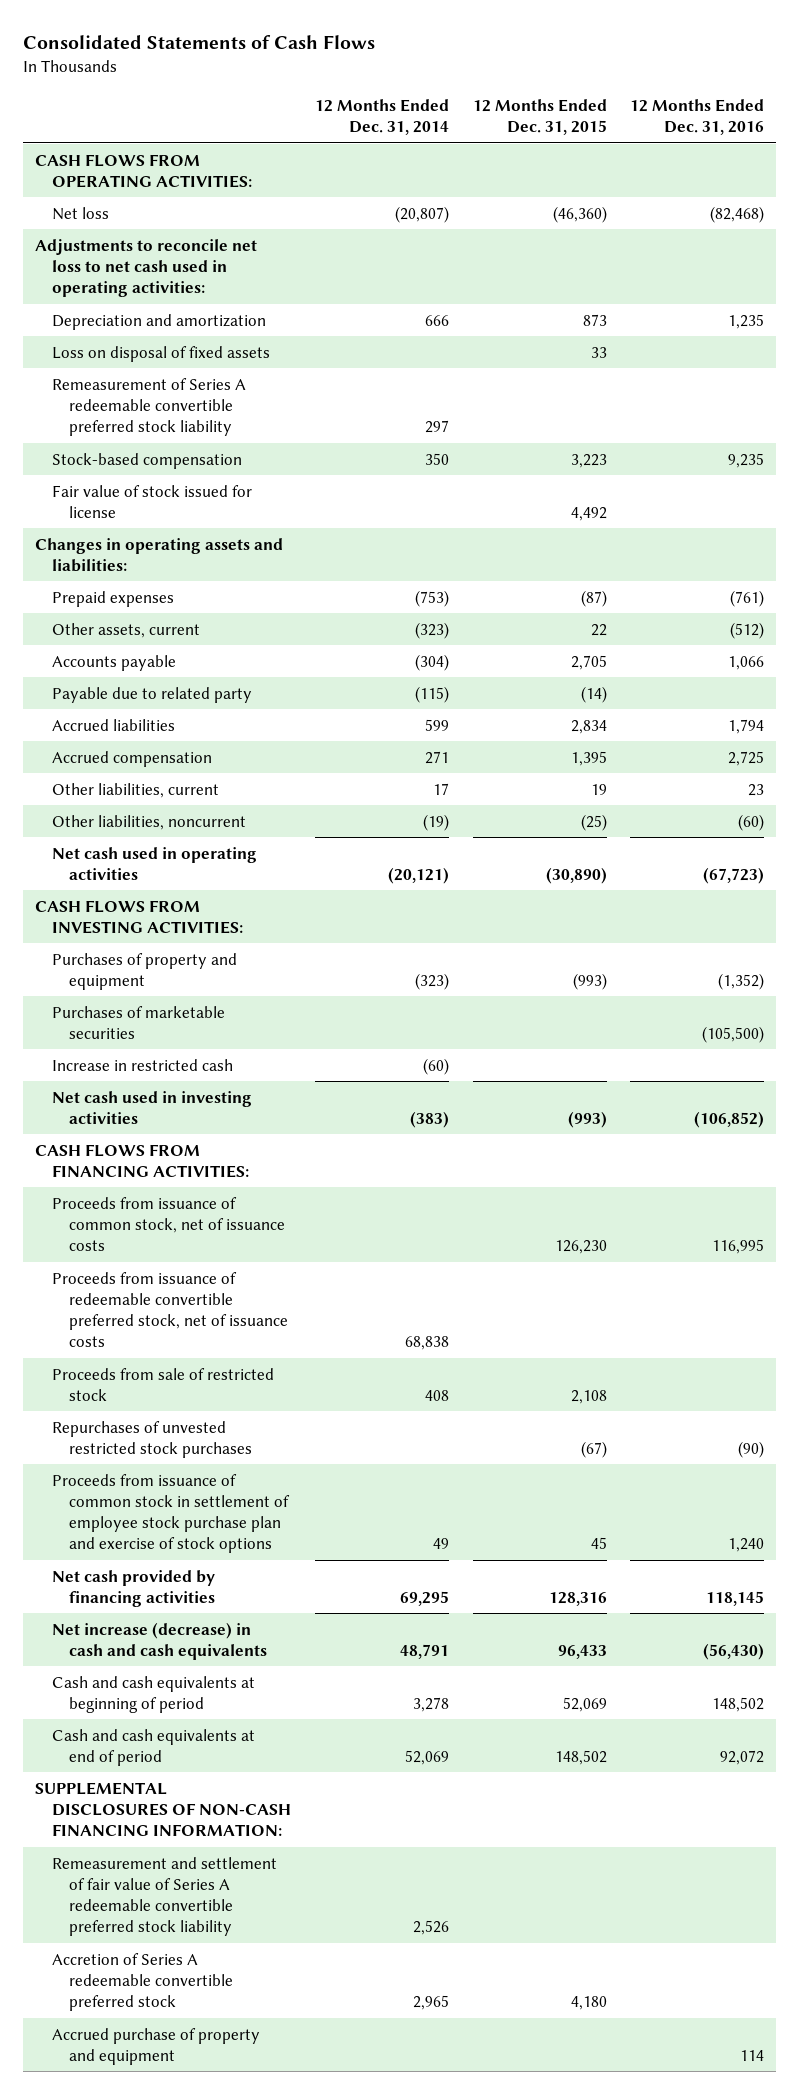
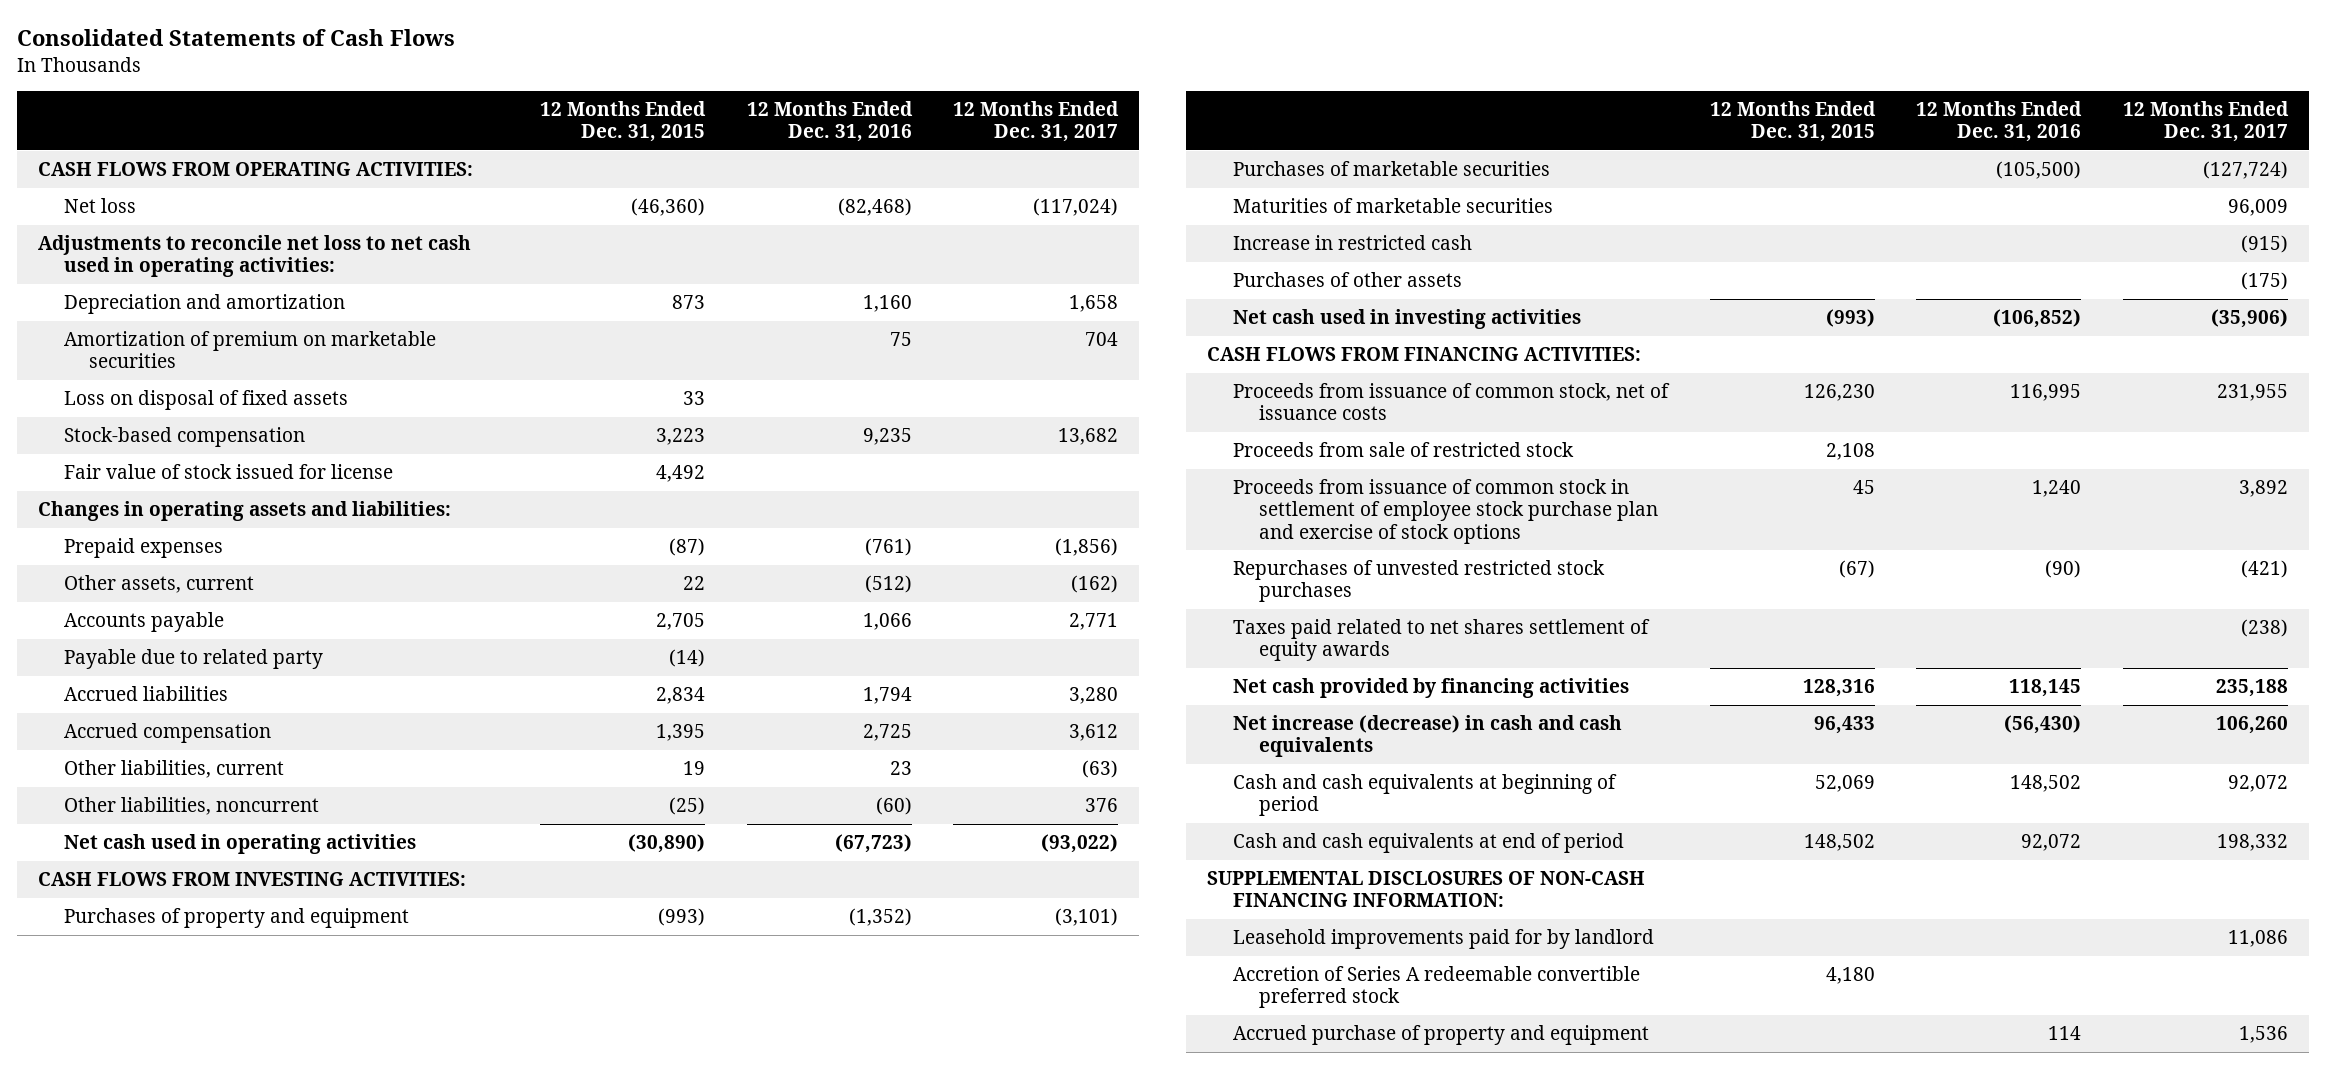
[314,99,449,136] 12 Months Ended Dec. 31, 2014 -> none
none -> [953,101,1120,143] 12 Months Ended Dec. 31, 2017
[728,313,765,329] 1,235 -> [862,295,912,313] 1,160
none -> [63,331,436,369] Amortization of premium on marketable securities
[51,377,246,436] Remeasurement of Series A redeemable convertible preferred stock liability -> none
none -> [1233,198,1554,214] Maturities of marketable securities
none -> [1233,272,1463,288] Purchases of other assets
[51,1271,289,1348] Proceeds from issuance of redeemable convertible preferred stock, net of issuance costs -> none
[51,1420,253,1458] Repurchases of unvested restricted stock purchases -> [1233,560,1606,603] Repurchases of unvested restricted stock purchases
none -> [1233,619,1651,662] Taxes paid related to net shares settlement of equity awards
[51,1856,277,1937] Remeasurement and settlement of fair value of Series A redeemable convertible preferred stock liability -> none
none -> [1233,929,1655,950] Leasehold improvements paid for by landlord

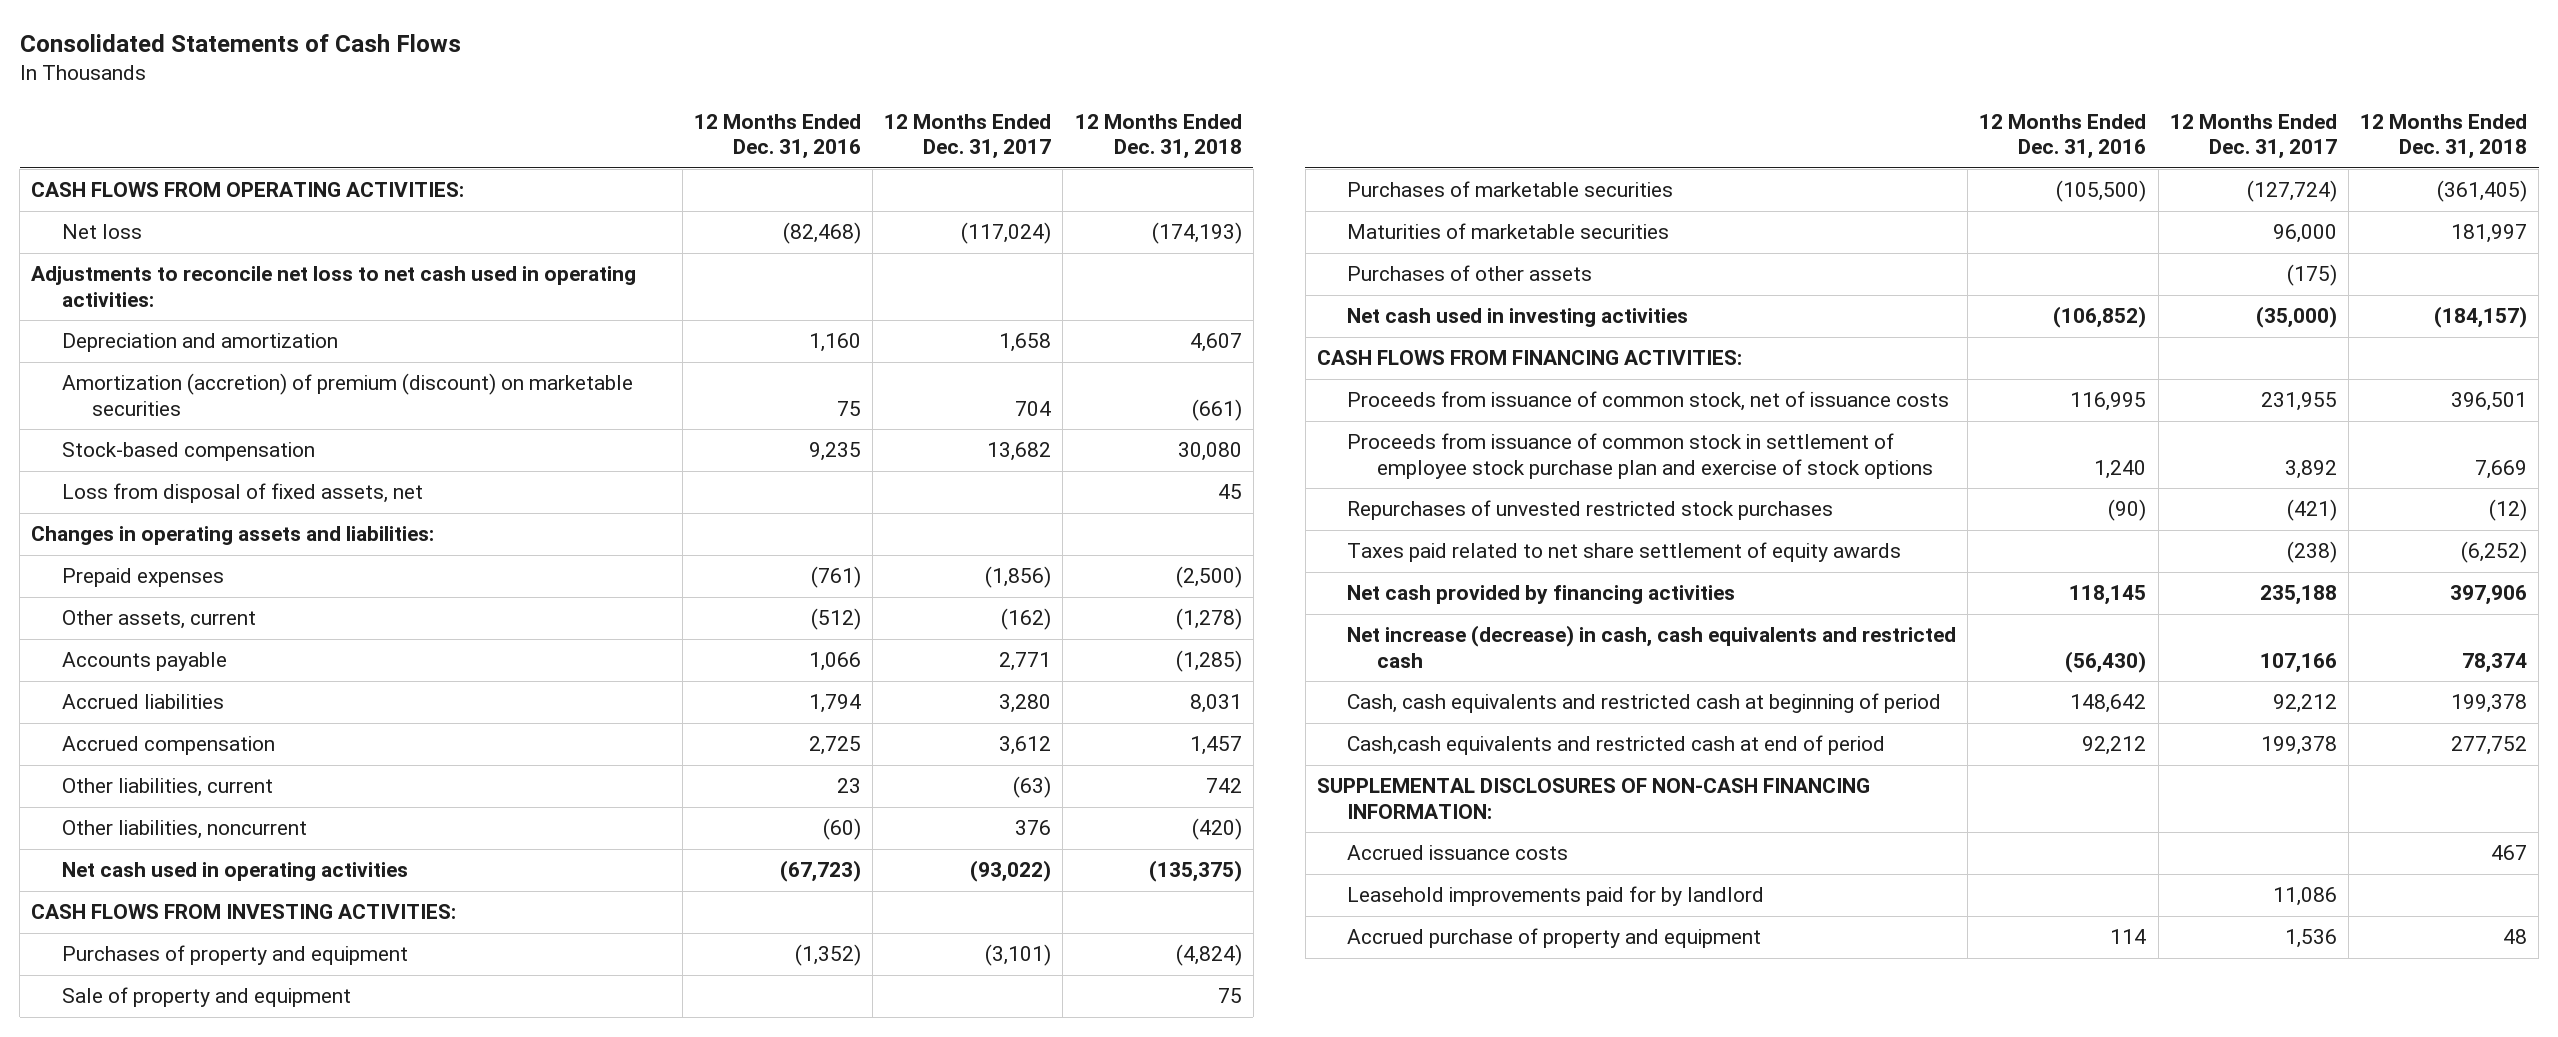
[540,101,707,143] 12 Months Ended Dec. 31, 2015 -> none
none -> [1074,114,1242,160] 12 Months Ended Dec. 31, 2018
[63,390,348,411] Loss on disposal of fixed assets -> none
[63,331,436,369] Amortization of premium on marketable securities -> [61,373,633,416] Amortization (accretion) of premium (discount) on marketable securities
[63,464,393,480] Fair value of stock issued for license -> none
none -> [61,483,423,504] Loss from disposal of fixed assets, net
[63,649,323,670] Payable due to related party -> none
none -> [61,987,351,1008] Sale of property and equipment
[1233,235,1473,251] Increase in restricted cash -> none
[2227,199,2288,217] 96,009 -> [2272,224,2337,244] 96,000
[2210,309,2288,329] (35,906) -> [2255,306,2337,329] (35,000)
[1233,442,1575,458] Proceeds from sale of restricted stock -> none
[1233,619,1651,662] Taxes paid related to net shares settlement of equity awards -> [1347,542,1902,563] Taxes paid related to net share settlement of equity awards
[1233,715,1623,758] Net increase (decrease) in cash and cash equivalents -> [1347,625,1957,668] Net increase (decrease) in cash, cash equivalents and restricted cash
[2215,716,2288,735] 106,260 -> [2259,652,2337,673] 107,166
[1233,774,1618,817] Cash and cash equivalents at beginning of period -> [1347,693,1942,714] Cash, cash equivalents and restricted cash at beginning of period
[2010,775,2082,793] 148,502 -> [2070,694,2147,714] 148,642
[2227,775,2288,793] 92,072 -> [2272,694,2337,714] 92,212
[1233,833,1625,854] Cash and cash equivalents at end of period -> [1347,735,1886,756] Cash,cash equivalents and restricted cash at end of period
[2021,834,2082,852] 92,072 -> [2082,736,2147,756] 92,212
[2216,834,2288,852] 198,332 -> [2260,736,2337,756] 199,378
none -> [1347,845,1569,861] Accrued issuance costs
[1233,966,1641,1009] Accretion of Series A redeemable convertible preferred stock -> none

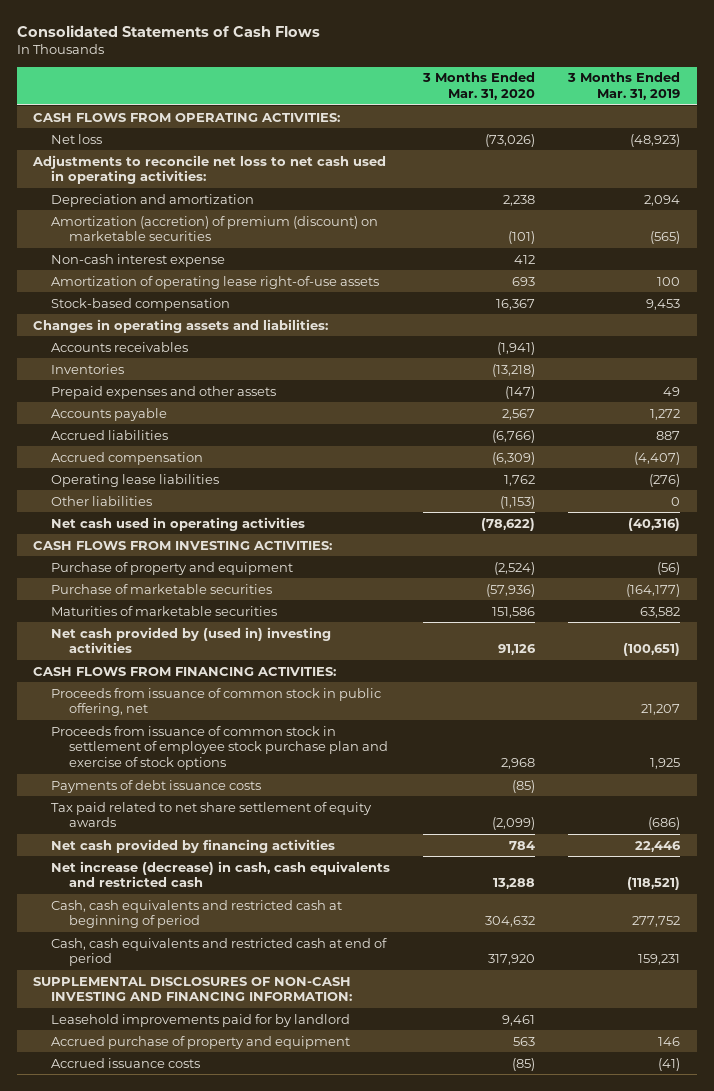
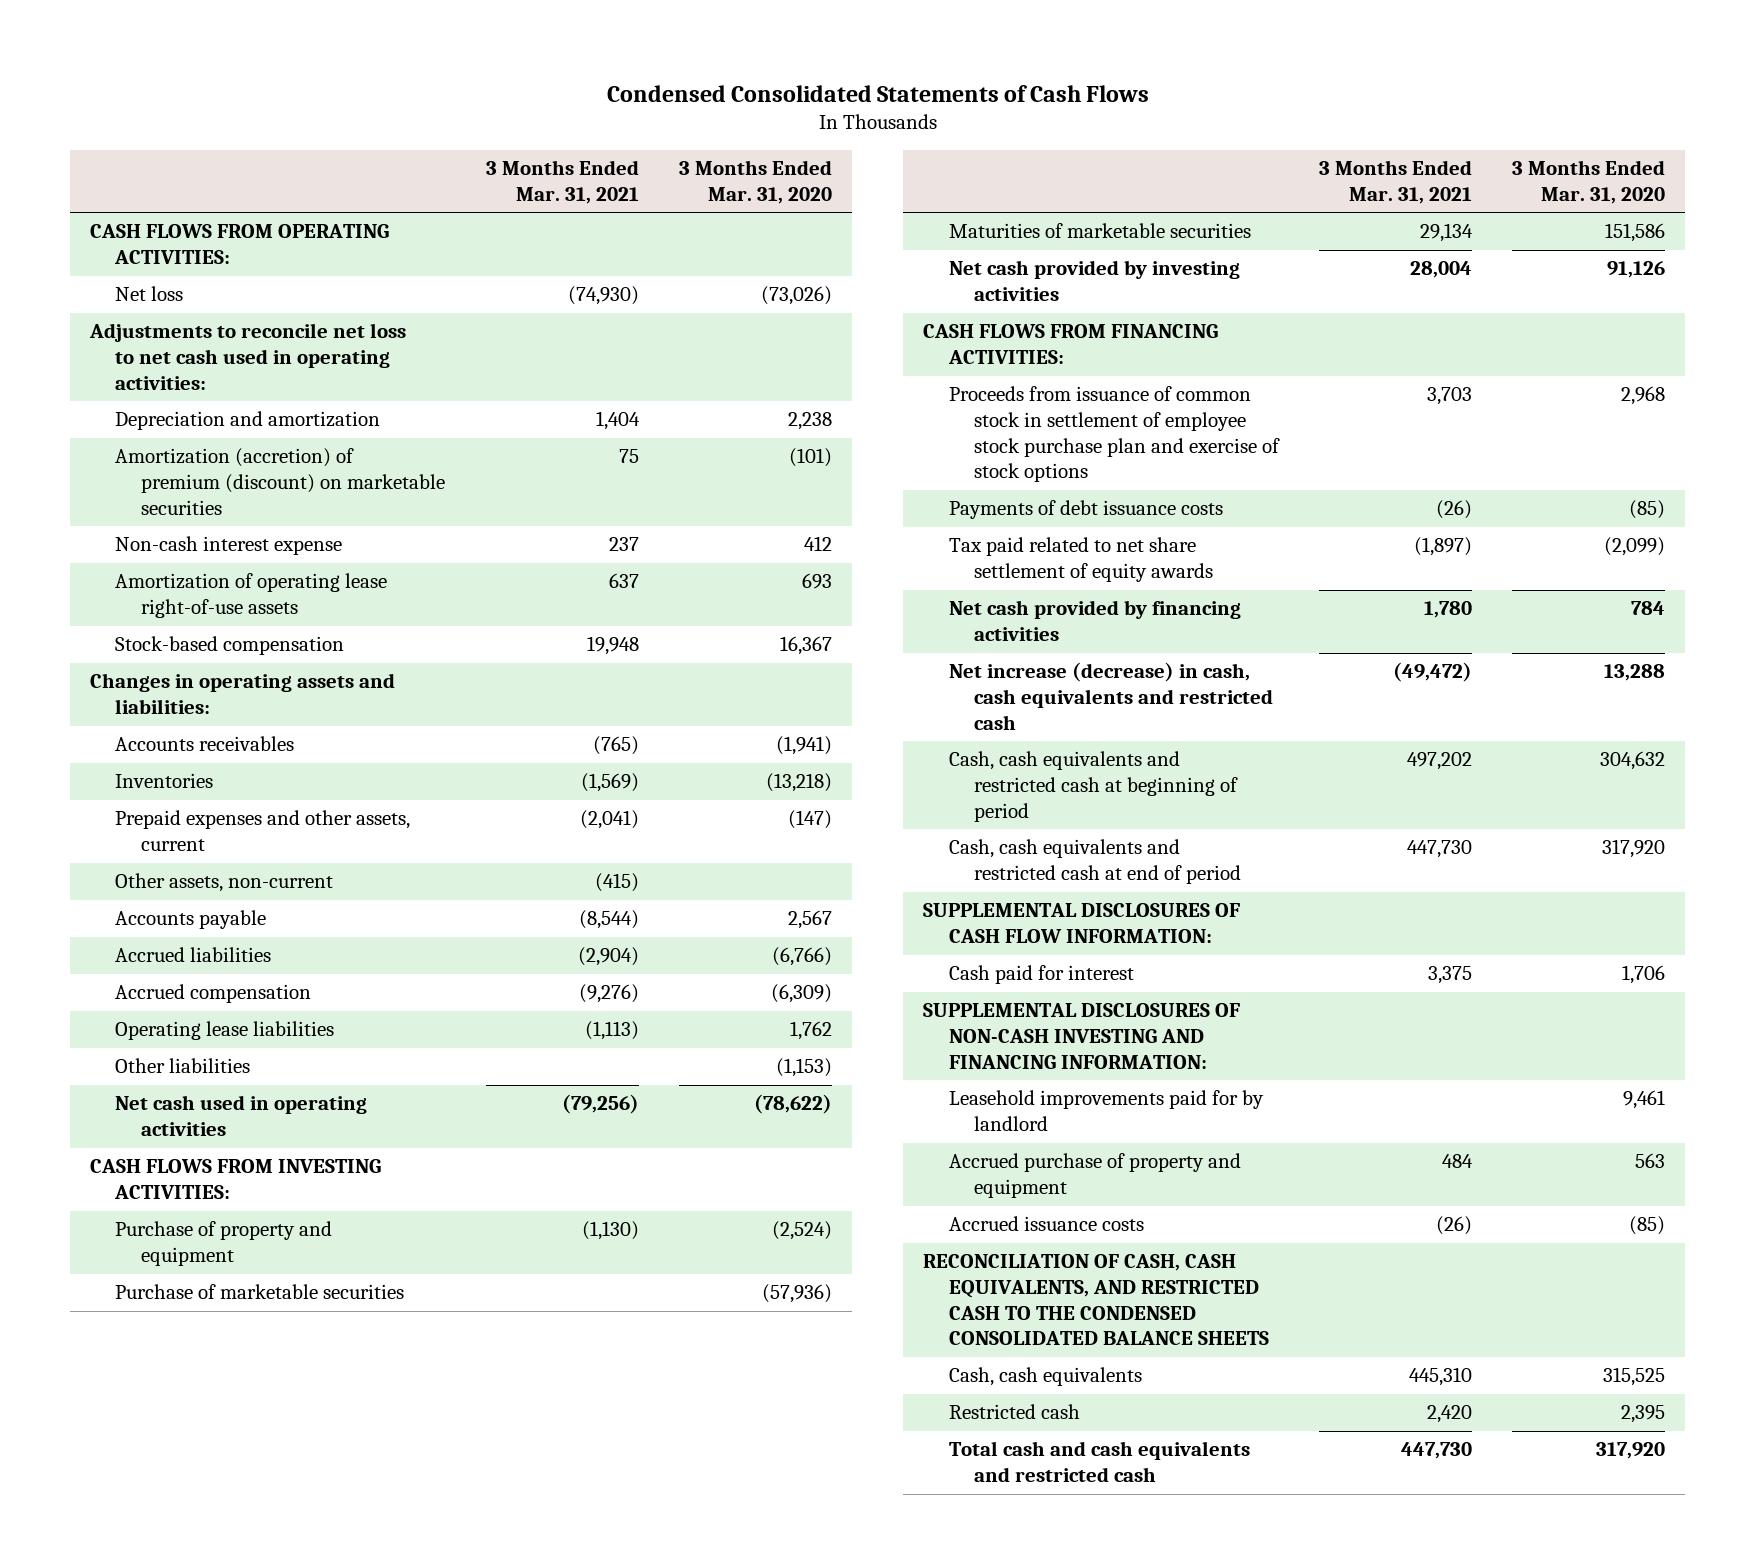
[16,24,320,37] Consolidated Statements of Cash Flows -> [606,84,1149,102] Condensed Consolidated Statements of Cash Flows
[567,72,681,100] 3 Months Ended Mar. 31, 2019 -> none
none -> [485,160,639,204] 3 Months Ended Mar. 31, 2021
[51,385,277,399] Prepaid expenses and other assets -> [115,810,411,852] Prepaid expenses and other assets, current
none -> [115,873,334,893] Other assets, non-current
[51,626,332,654] Net cash provided by (used in) investing activities -> [948,260,1240,302] Net cash provided by investing activities
[51,687,382,717] Proceeds from issuance of common stock in public offering, net -> none
none -> [923,903,1241,944] SUPPLEMENTAL DISCLOSURES OF CASH FLOW INFORMATION:
none -> [948,965,1134,985] Cash paid for interest
none -> [923,1254,1269,1346] RECONCILIATION OF CASH, CASH EQUIVALENTS, AND RESTRICTED CASH TO THE CONDENSED CONSOLIDATED BALANCE SHEETS
none -> [948,1367,1142,1387] Cash, cash equivalents
none -> [948,1404,1080,1420] Restricted cash
none -> [948,1441,1250,1483] Total cash and cash equivalents and restricted cash

